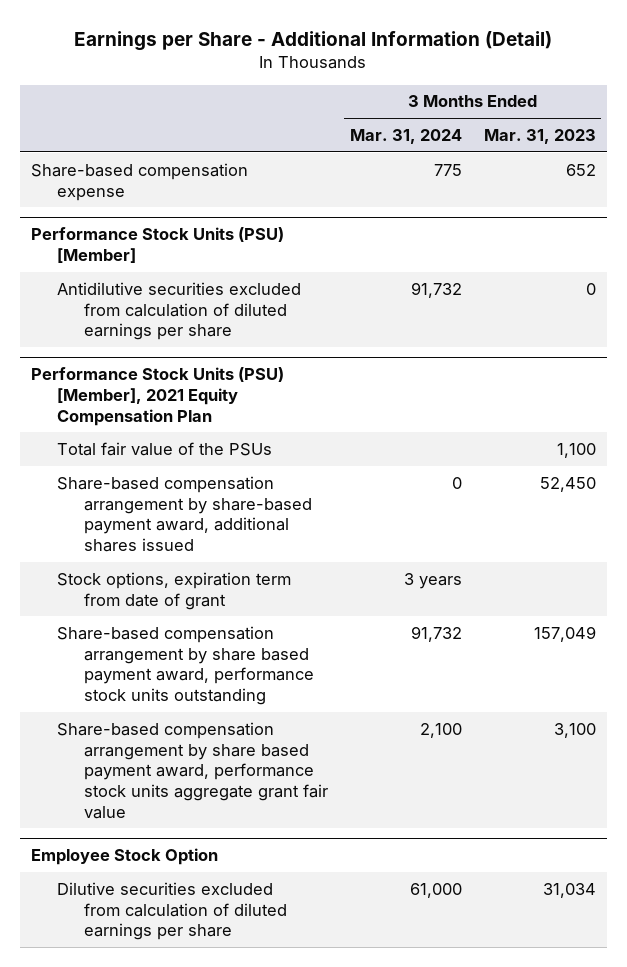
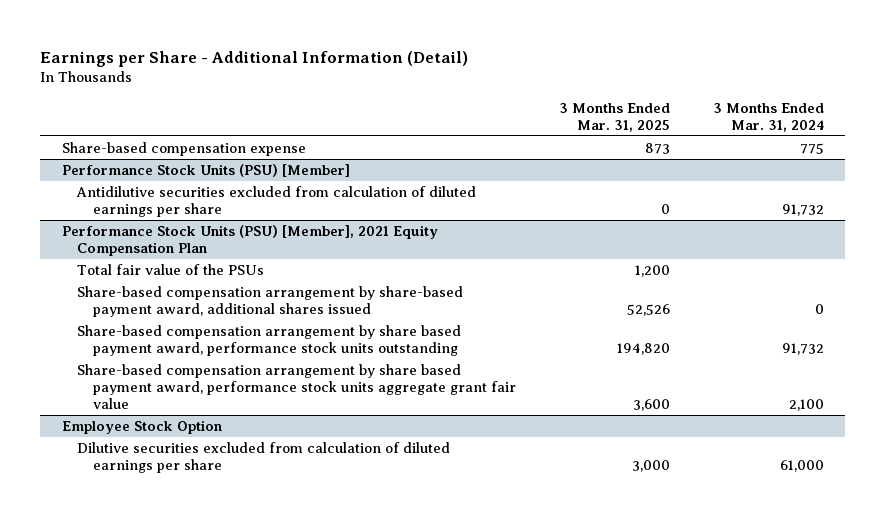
[483,129,596,145] Mar. 31, 2023 -> none
none -> [558,102,670,132] 3 Months Ended Mar. 31, 2025
[57,571,292,610] Stock options, expiration term from date of grant -> none

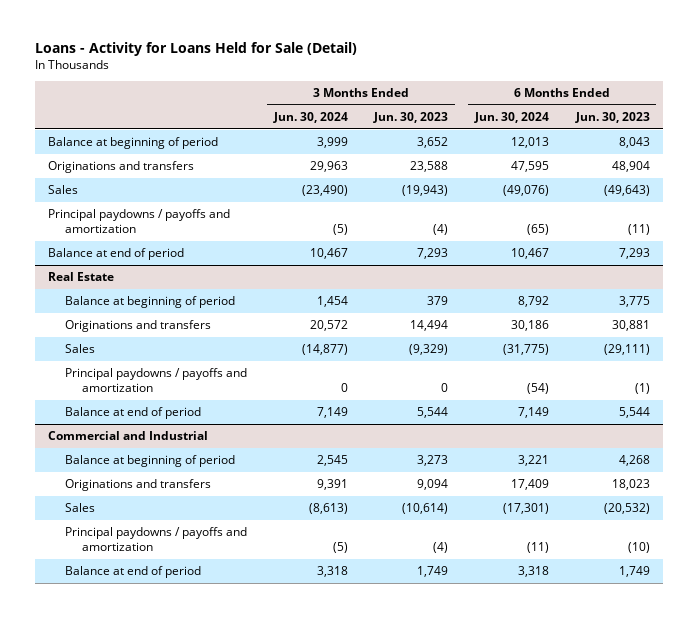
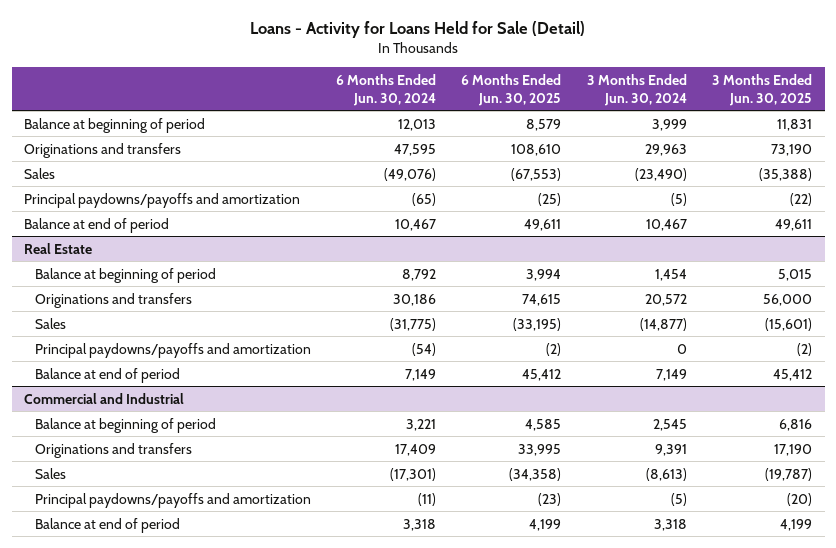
[373,112,449,124] Jun. 30, 2023 -> none
[574,112,650,124] Jun. 30, 2023 -> none
none -> [461,73,562,106] 6 Months Ended Jun. 30, 2025
none -> [711,73,812,106] 3 Months Ended Jun. 30, 2025
[48,209,231,234] Principal paydowns / payoffs and amortization -> [24,192,301,208] Principal paydowns/payoffs and amortization
[64,368,247,393] Principal paydowns / payoffs and amortization -> [34,342,311,358] Principal paydowns/payoffs and amortization
[64,527,247,552] Principal paydowns / payoffs and amortization -> [34,492,311,508] Principal paydowns/payoffs and amortization

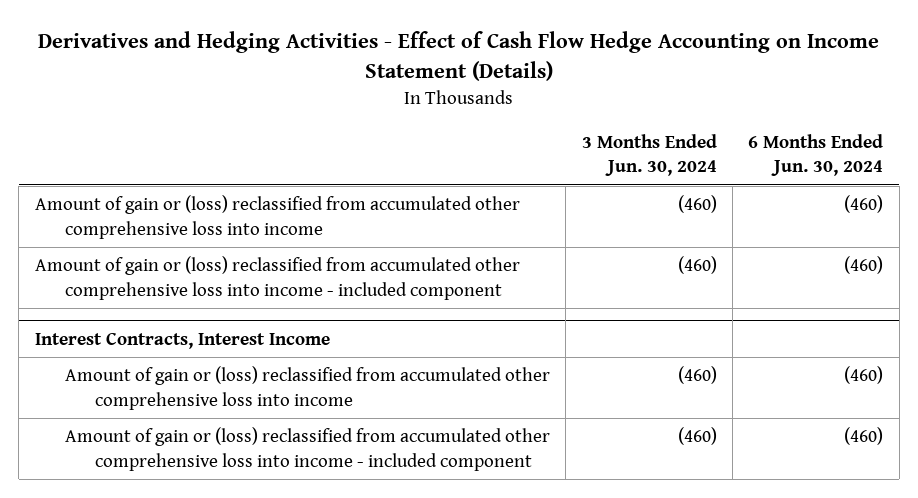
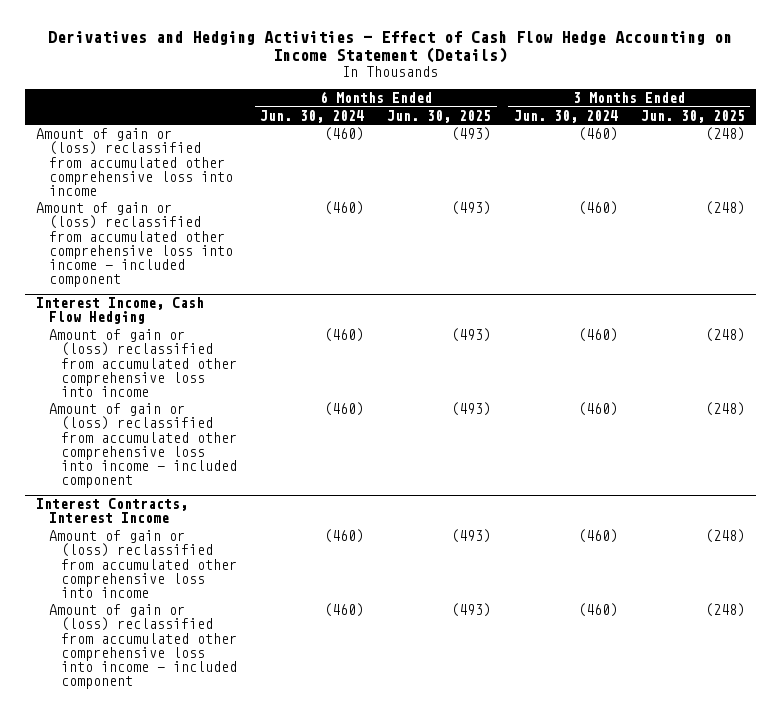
none -> [387,109,492,123] Jun. 30, 2025
none -> [640,109,745,123] Jun. 30, 2025
none -> [36,297,205,325] Interest Income, Cash Flow Hedging
none -> [48,329,238,397] Amount of gain or (loss) reclassified from accumulated other comprehensive loss into income
none -> [48,403,238,488] Amount of gain or (loss) reclassified from accumulated other comprehensive loss into income - included component

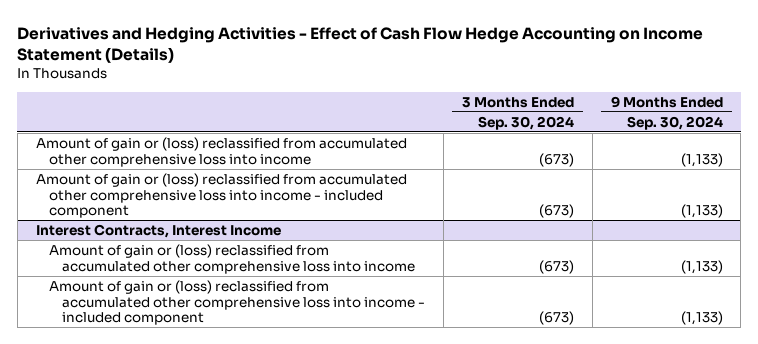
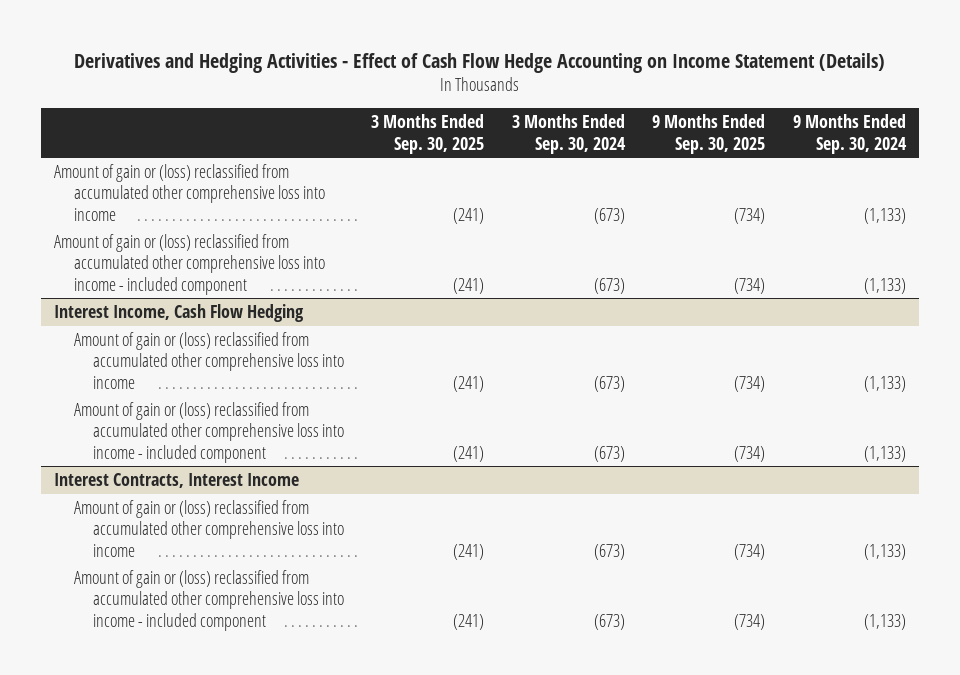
none -> [371,114,485,154] 3 Months Ended Sep. 30, 2025
none -> [652,114,766,154] 9 Months Ended Sep. 30, 2025
none -> [54,304,305,323] Interest Income, Cash Flow Hedging
none -> [73,332,345,389] Amount of gain or (loss) reclassified from accumulated other comprehensive loss into income
none -> [73,402,345,463] Amount of gain or (loss) reclassified from accumulated other comprehensive loss into income - included component

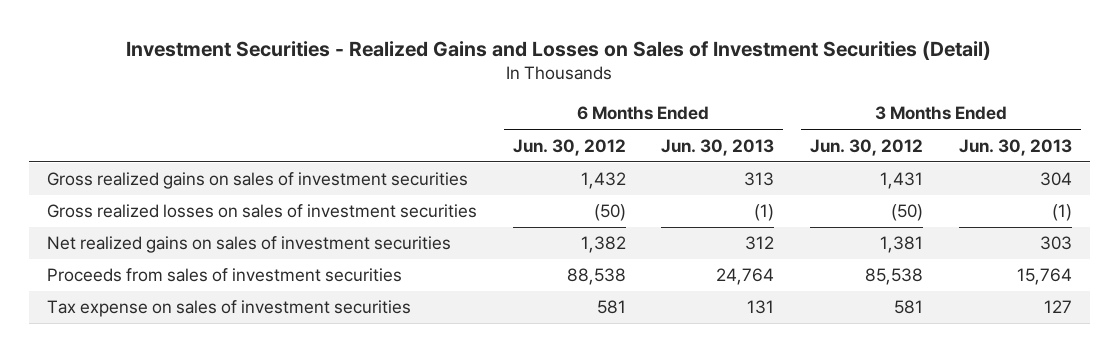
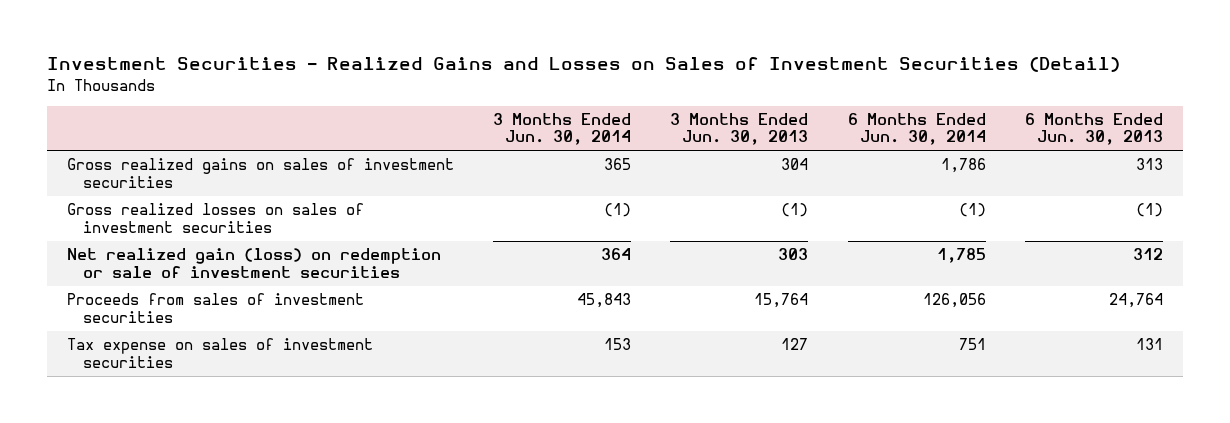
[512,138,626,156] Jun. 30, 2012 -> none
[810,138,924,156] Jun. 30, 2012 -> none
none -> [493,112,632,146] 3 Months Ended Jun. 30, 2014
none -> [847,112,986,146] 6 Months Ended Jun. 30, 2014
[46,236,451,254] Net realized gains on sales of investment securities -> [66,248,441,278] Net realized gain (loss) on redemption or sale of investment securities

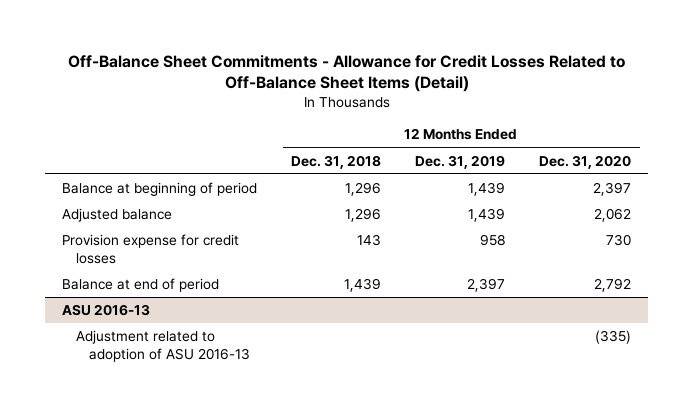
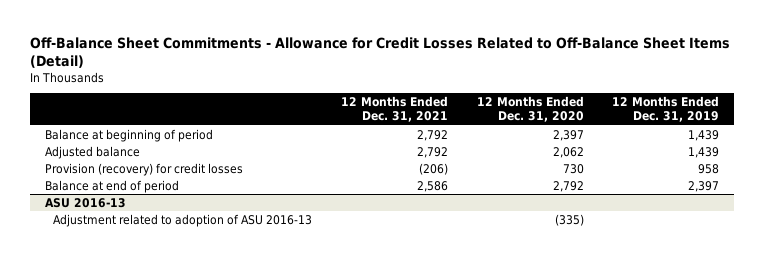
[291,154,382,169] Dec. 31, 2018 -> none
none -> [340,96,448,123] 12 Months Ended Dec. 31, 2021
[62,234,240,264] Provision expense for credit losses -> [44,162,243,176] Provision (recovery) for credit losses

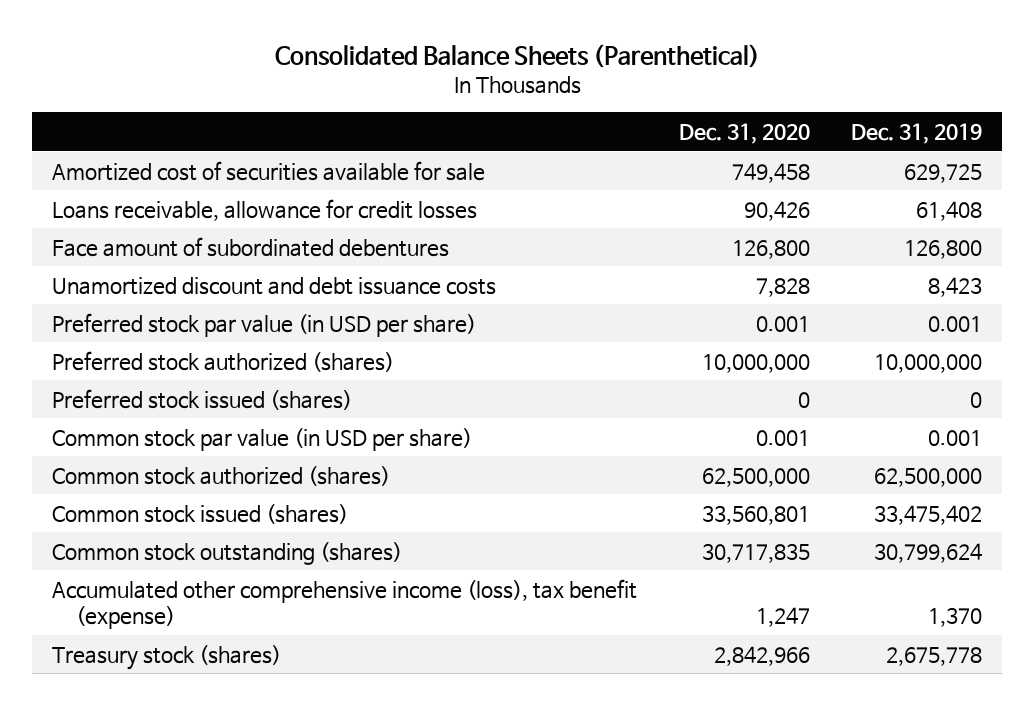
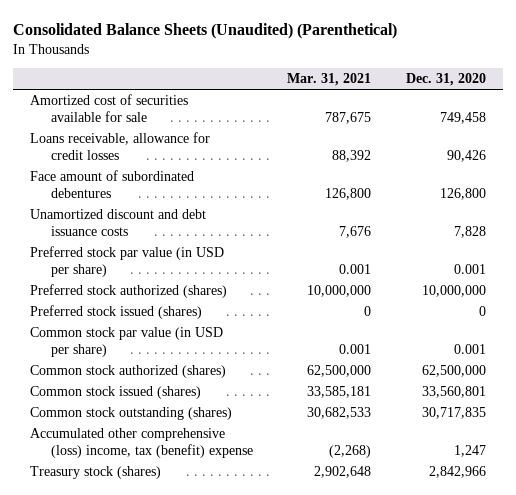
[275,43,761,68] Consolidated Balance Sheets (Parenthetical) -> [12,22,397,39] Consolidated Balance Sheets (Unaudited) (Parenthetical)
[850,122,982,144] Dec. 31, 2019 -> none
none -> [287,73,372,87] Mar. 31, 2021
[52,578,638,630] Accumulated other comprehensive income (loss), tax benefit (expense) -> [30,428,253,459] Accumulated other comprehensive (loss) income, tax (benefit) expense

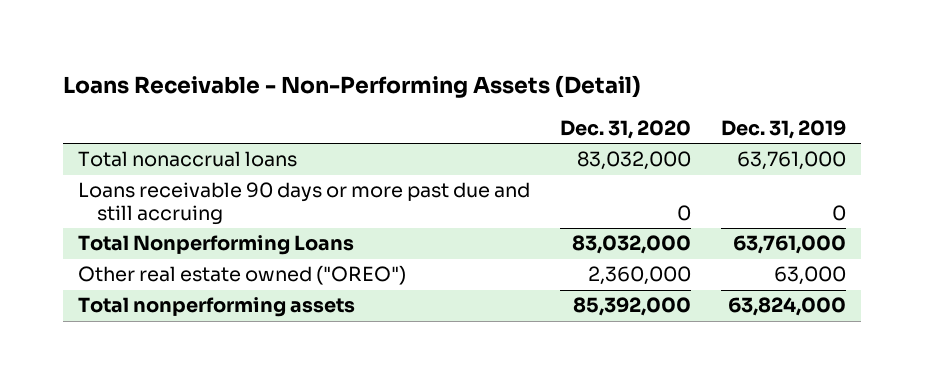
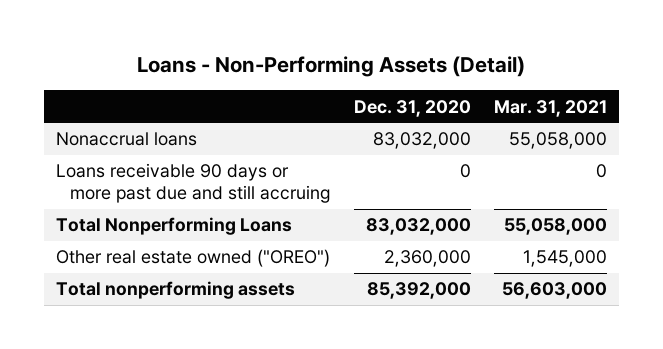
[63,75,642,99] Loans Receivable - Non-Performing Assets (Detail) -> [137,56,526,78] Loans - Non-Performing Assets (Detail)
[721,120,847,140] Dec. 31, 2019 -> none
none -> [494,99,608,117] Mar. 31, 2021
[78,151,298,168] Total nonaccrual loans -> [55,132,197,147] Nonaccrual loans

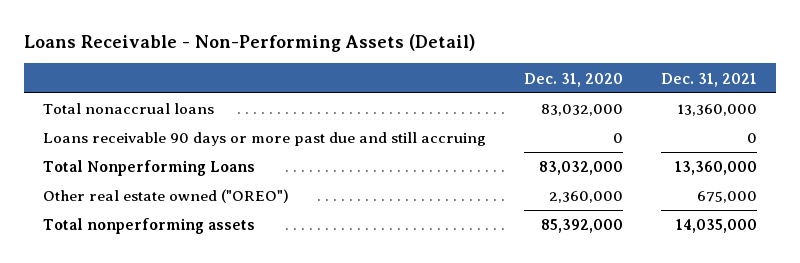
[137,56,526,78] Loans - Non-Performing Assets (Detail) -> [23,33,475,52] Loans Receivable - Non-Performing Assets (Detail)
[494,99,608,117] Mar. 31, 2021 -> none
none -> [661,72,758,87] Dec. 31, 2021
[55,132,197,147] Nonaccrual loans -> [42,103,214,115] Total nonaccrual loans

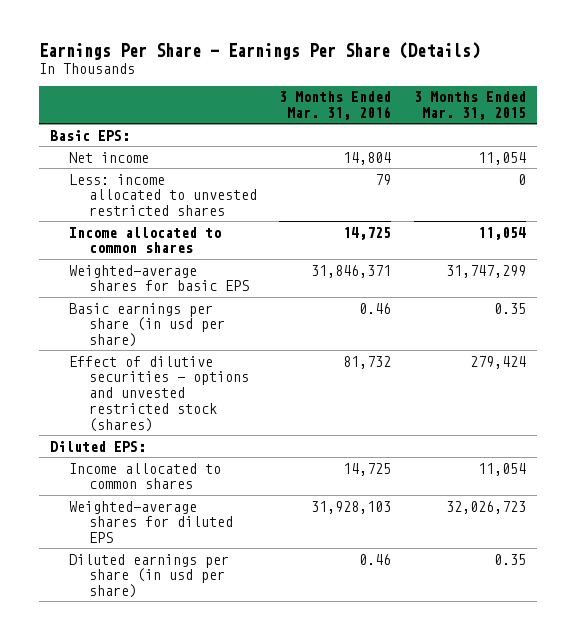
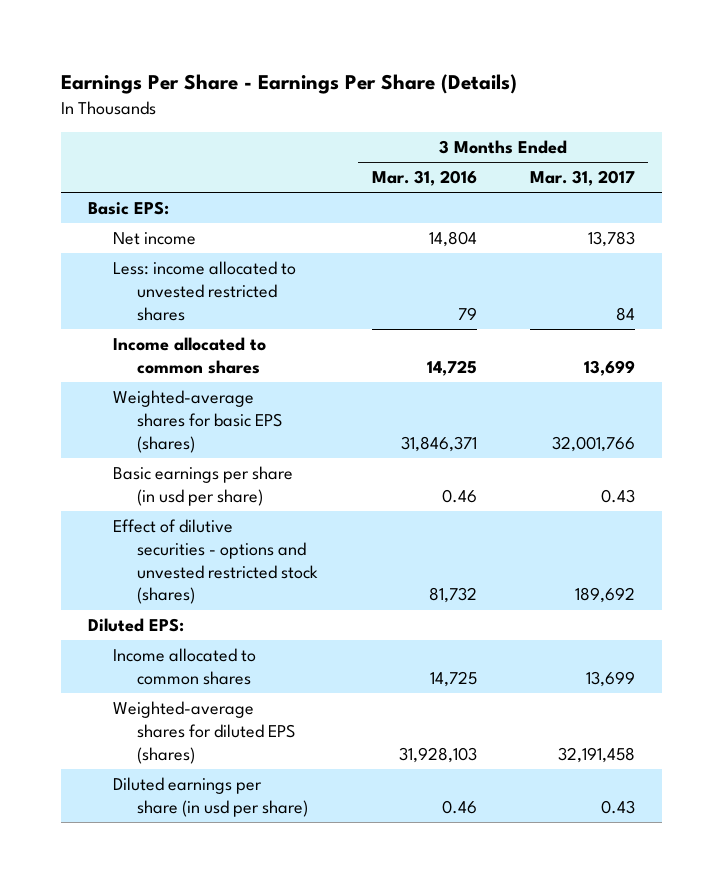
[413,91,526,121] 3 Months Ended Mar. 31, 2015 -> none
none -> [530,170,636,187] Mar. 31, 2017
[69,264,249,292] Weighted-average shares for basic EPS -> [112,390,283,453] Weighted-average shares for basic EPS (shares)
[69,500,233,544] Weighted-average shares for diluted EPS -> [112,701,296,764] Weighted-average shares for diluted EPS (shares)

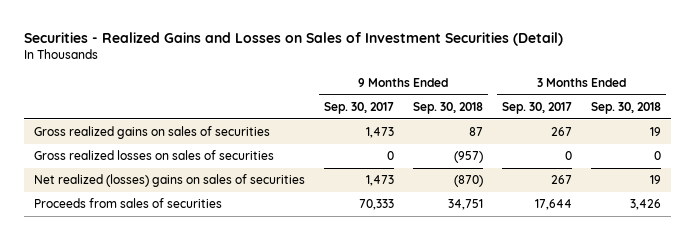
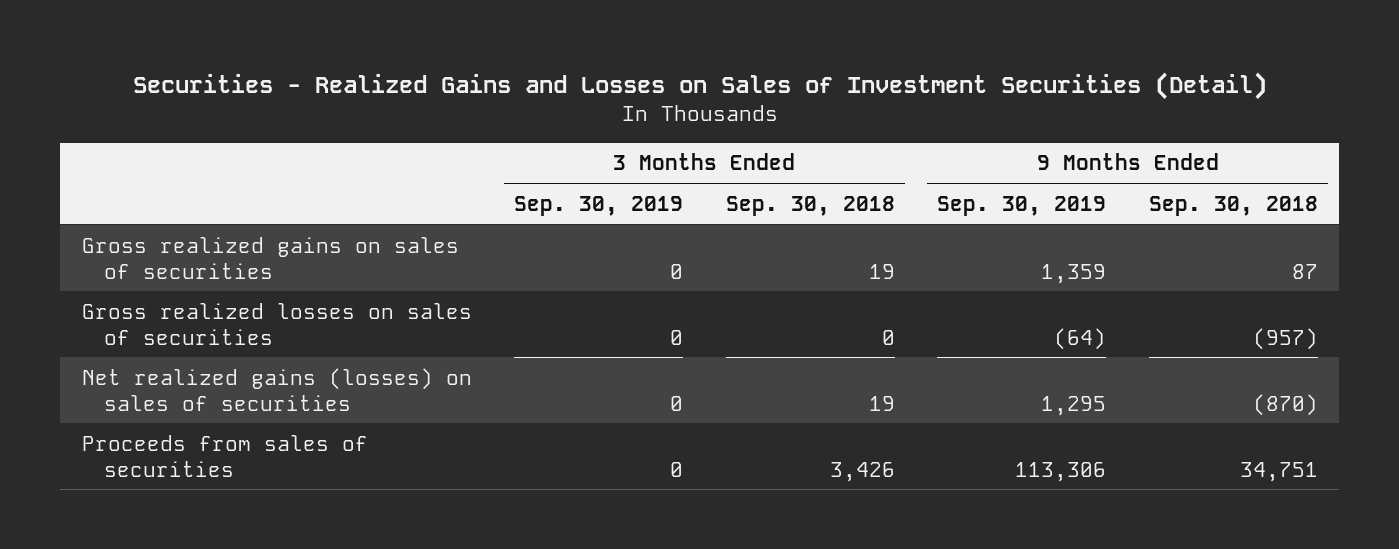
[323,102,394,115] Sep. 30, 2017 -> none
[502,102,573,115] Sep. 30, 2017 -> none
none -> [514,195,684,216] Sep. 30, 2019
none -> [937,195,1107,216] Sep. 30, 2019
[33,174,305,188] Net realized (losses) gains on sales of securities -> [81,367,472,411] Net realized gains (losses) on sales of securities

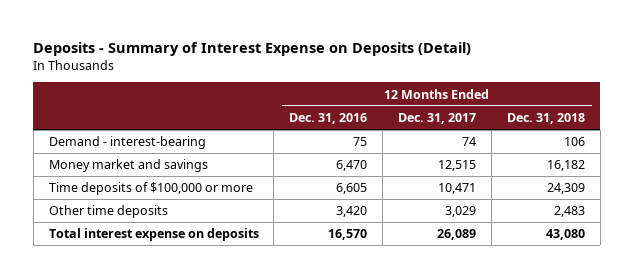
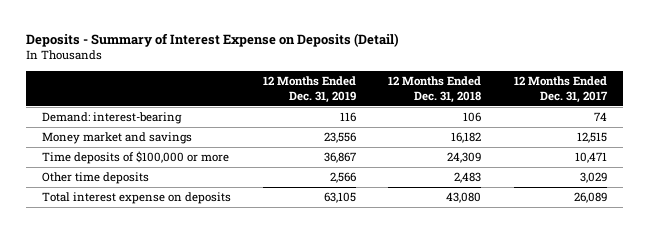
[289,113,368,125] Dec. 31, 2016 -> none
none -> [263,76,357,103] 12 Months Ended Dec. 31, 2019
[48,136,206,150] Demand - interest-bearing -> [42,112,183,125] Demand: interest-bearing

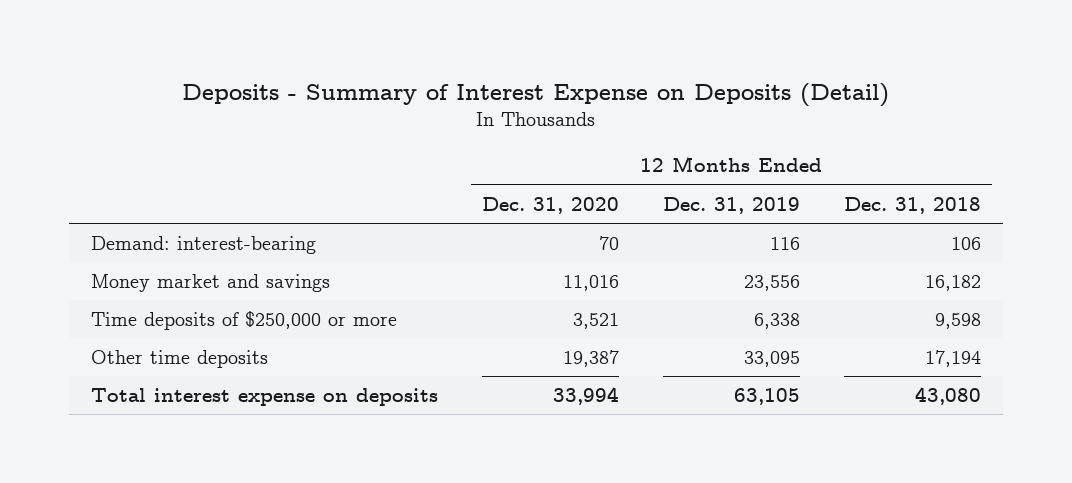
[513,76,608,103] 12 Months Ended Dec. 31, 2017 -> none
none -> [481,196,619,214] Dec. 31, 2020
[42,151,230,165] Time deposits of $100,000 or more -> [90,311,397,331] Time deposits of $250,000 or more
[324,152,357,164] 36,867 -> [753,313,800,330] 6,338
[447,152,482,164] 24,309 -> [935,313,982,330] 9,598
[330,172,357,184] 2,566 -> [743,351,800,368] 33,095
[454,172,482,184] 2,483 -> [925,350,982,368] 17,194

